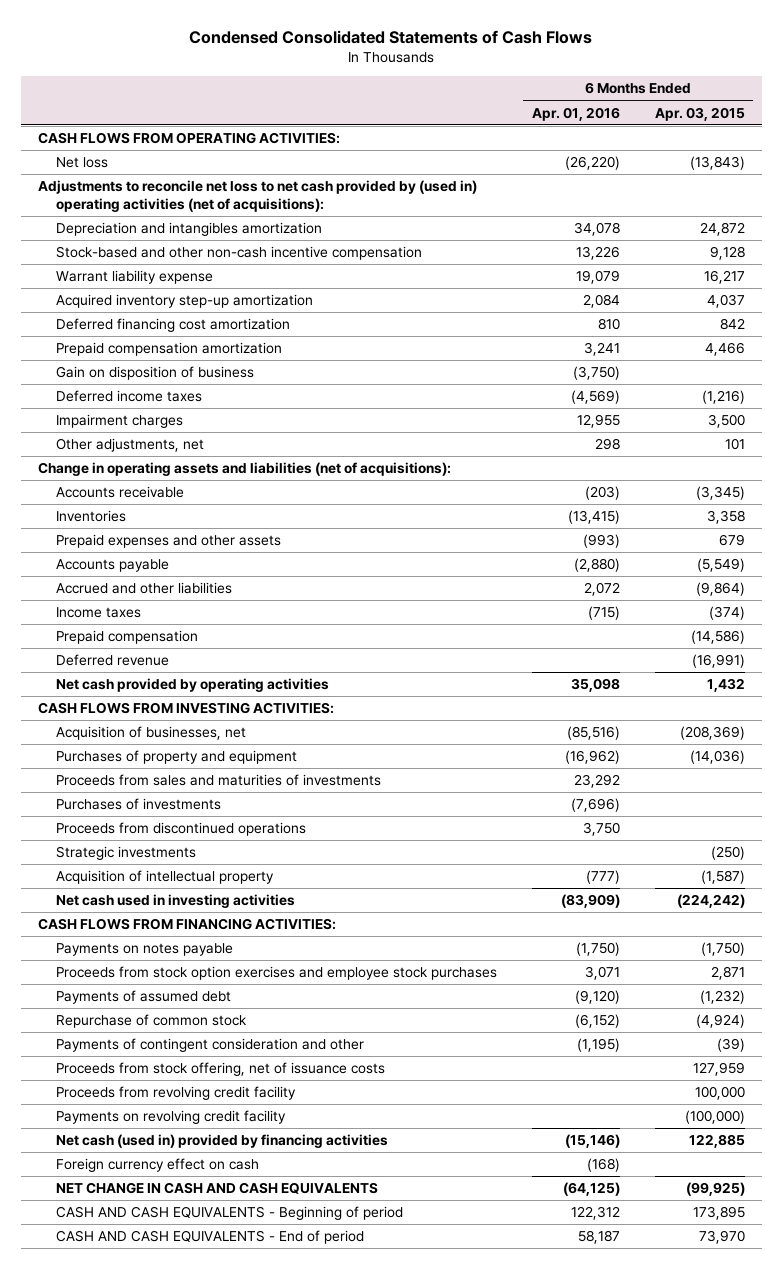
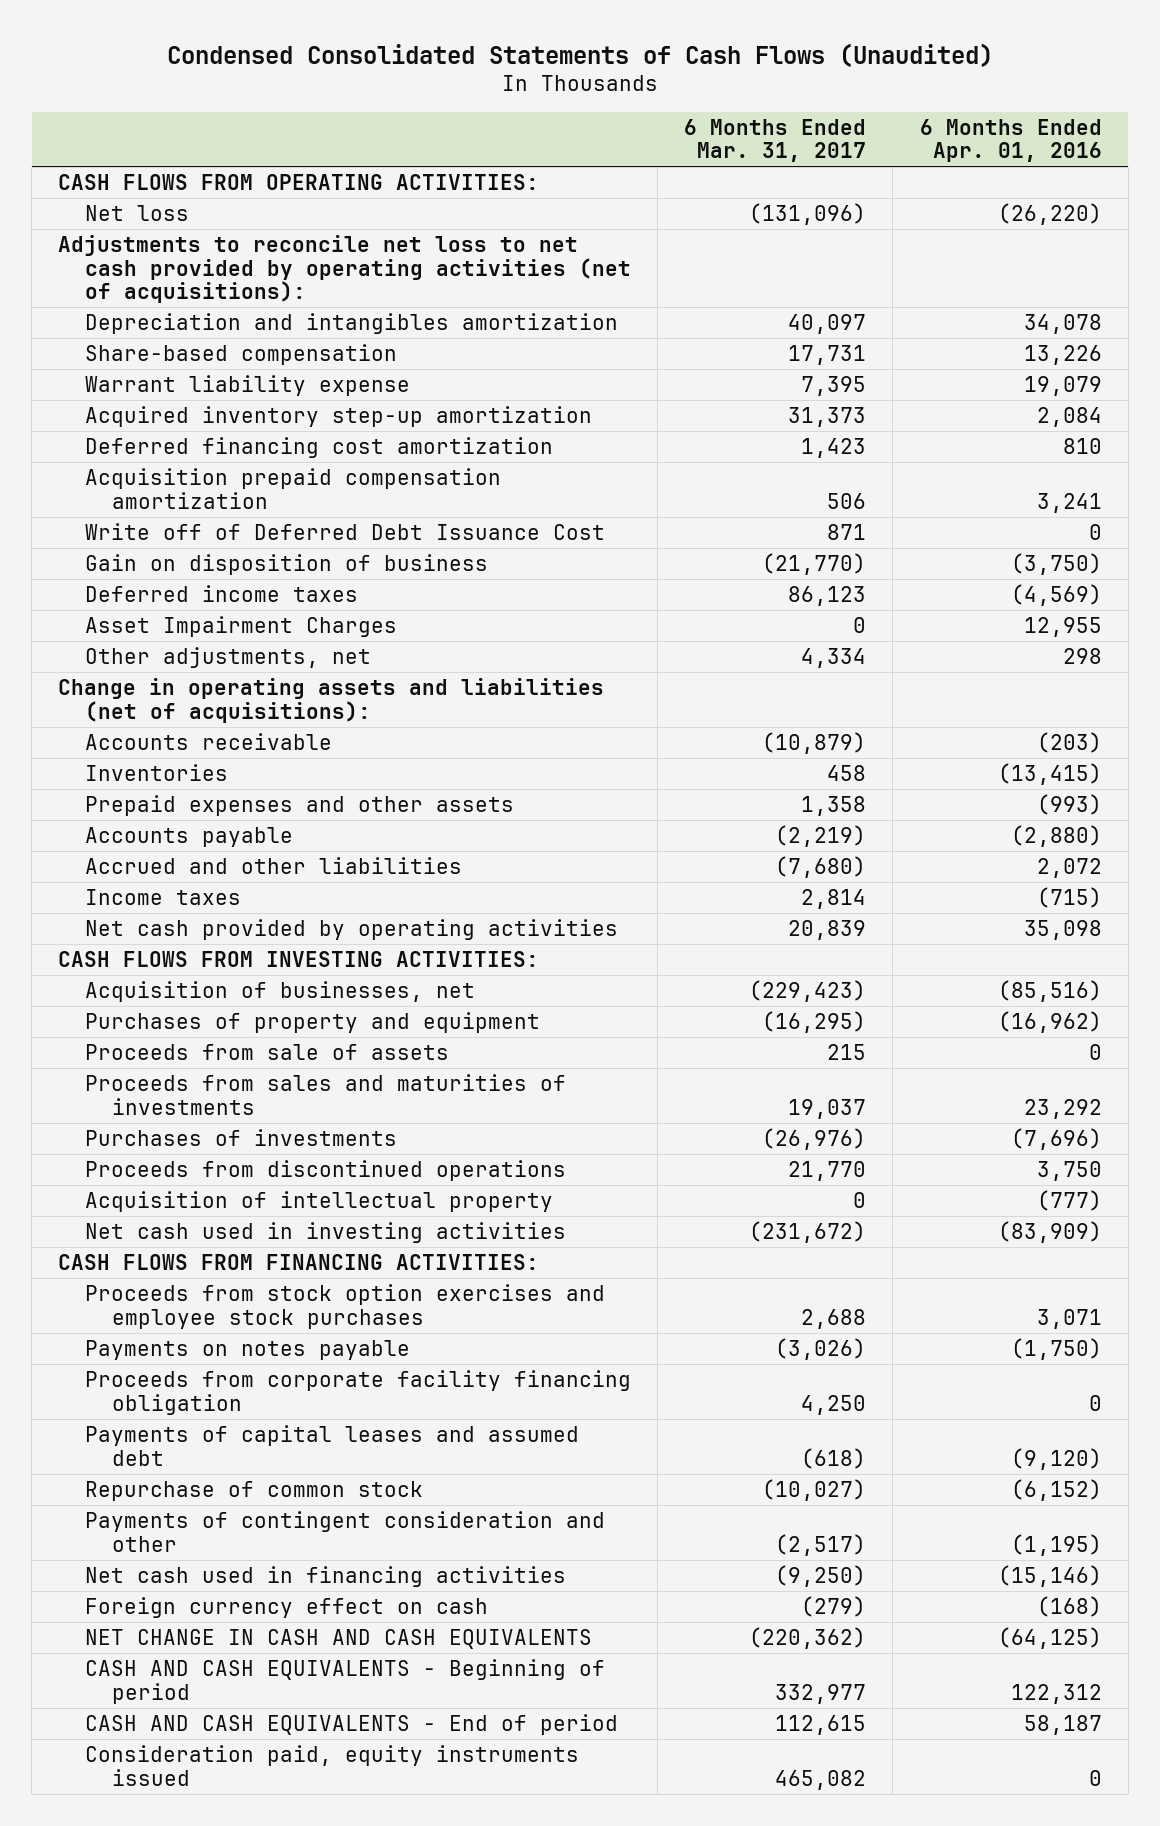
[189,29,593,44] Condensed Consolidated Statements of Cash Flows -> [167,42,994,67] Condensed Consolidated Statements of Cash Flows (Unaudited)
[654,106,745,121] Apr. 03, 2015 -> none
none -> [684,118,867,163] 6 Months Ended Mar. 31, 2017
[38,180,478,212] Adjustments to reconcile net loss to net cash provided by (used in) operating activities (net of acquisitions): -> [58,234,632,304] Adjustments to reconcile net loss to net cash provided by operating activities (net of acquisitions):
[56,246,423,261] Stock-based and other non-cash incentive compensation -> [85,343,398,365] Share-based compensation
[56,342,283,357] Prepaid compensation amortization -> [85,467,502,509] Acquisition prepaid compensation amortization
none -> [85,522,606,540] Write off of Deferred Debt Issuance Cost
[56,414,184,429] Impairment charges -> [85,615,398,637] Asset Impairment Charges
[56,630,199,645] Prepaid compensation -> none
[56,654,170,667] Deferred revenue -> none
none -> [85,1043,450,1060] Proceeds from sale of assets
[56,846,197,861] Strategic investments -> none
[56,943,234,957] Payments on notes payable -> [85,1339,411,1360] Payments on notes payable
none -> [85,1369,632,1415] Proceeds from corporate facility financing obligation
[56,990,232,1005] Payments of assumed debt -> [85,1424,580,1466] Payments of capital leases and assumed debt
[56,1062,386,1077] Proceeds from stock offering, net of issuance costs -> none
[56,1086,297,1101] Proceeds from revolving credit facility -> none
[56,1110,287,1125] Payments on revolving credit facility -> none
[56,1134,389,1149] Net cash (used in) provided by financing activities -> [85,1565,567,1587] Net cash used in financing activities
none -> [85,1744,580,1786] Consideration paid, equity instruments issued

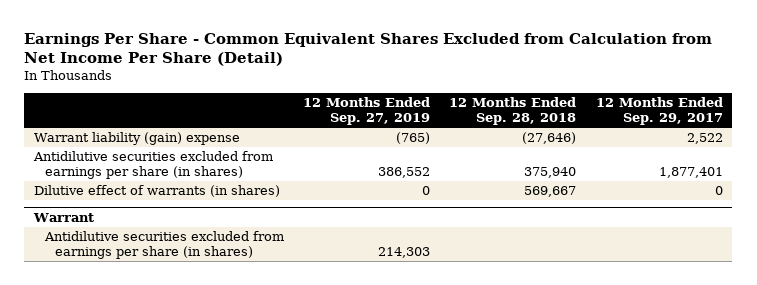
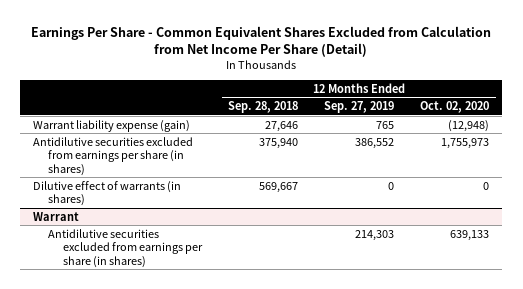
[595,96,723,126] 12 Months Ended Sep. 29, 2017 -> none
none -> [420,100,490,113] Oct. 02, 2020
[33,132,240,146] Warrant liability (gain) expense -> [33,119,191,132] Warrant liability expense (gain)
[395,132,430,145] (765) -> [376,120,395,129] 765
[522,132,577,145] (27,646) -> [265,120,299,132] 27,646

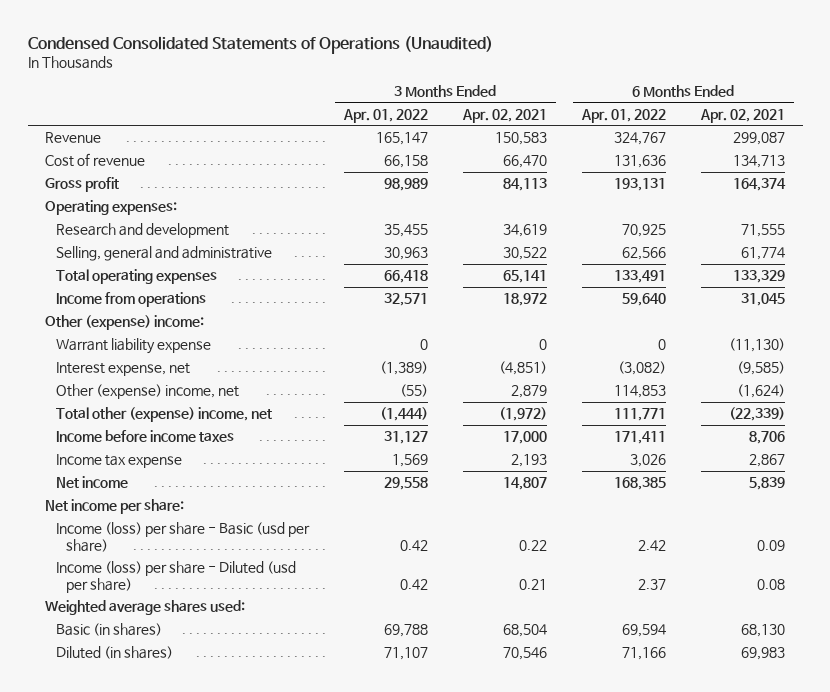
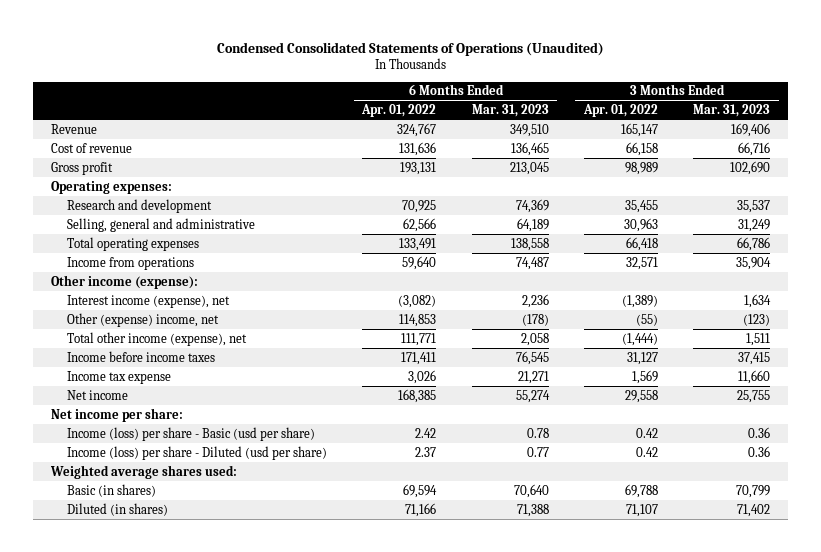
[461,108,547,123] Apr. 02, 2021 -> none
[699,108,785,123] Apr. 02, 2021 -> none
none -> [471,103,549,117] Mar. 31, 2023
none -> [693,103,771,117] Mar. 31, 2023
[55,338,211,355] Warrant liability expense -> none
[45,315,205,331] Other (expense) income: -> [51,274,199,289] Other income (expense):
[55,362,190,377] Interest expense, net -> [67,294,231,308] Interest income (expense), net
[55,407,272,423] Total other (expense) income, net -> [67,331,248,346] Total other income (expense), net

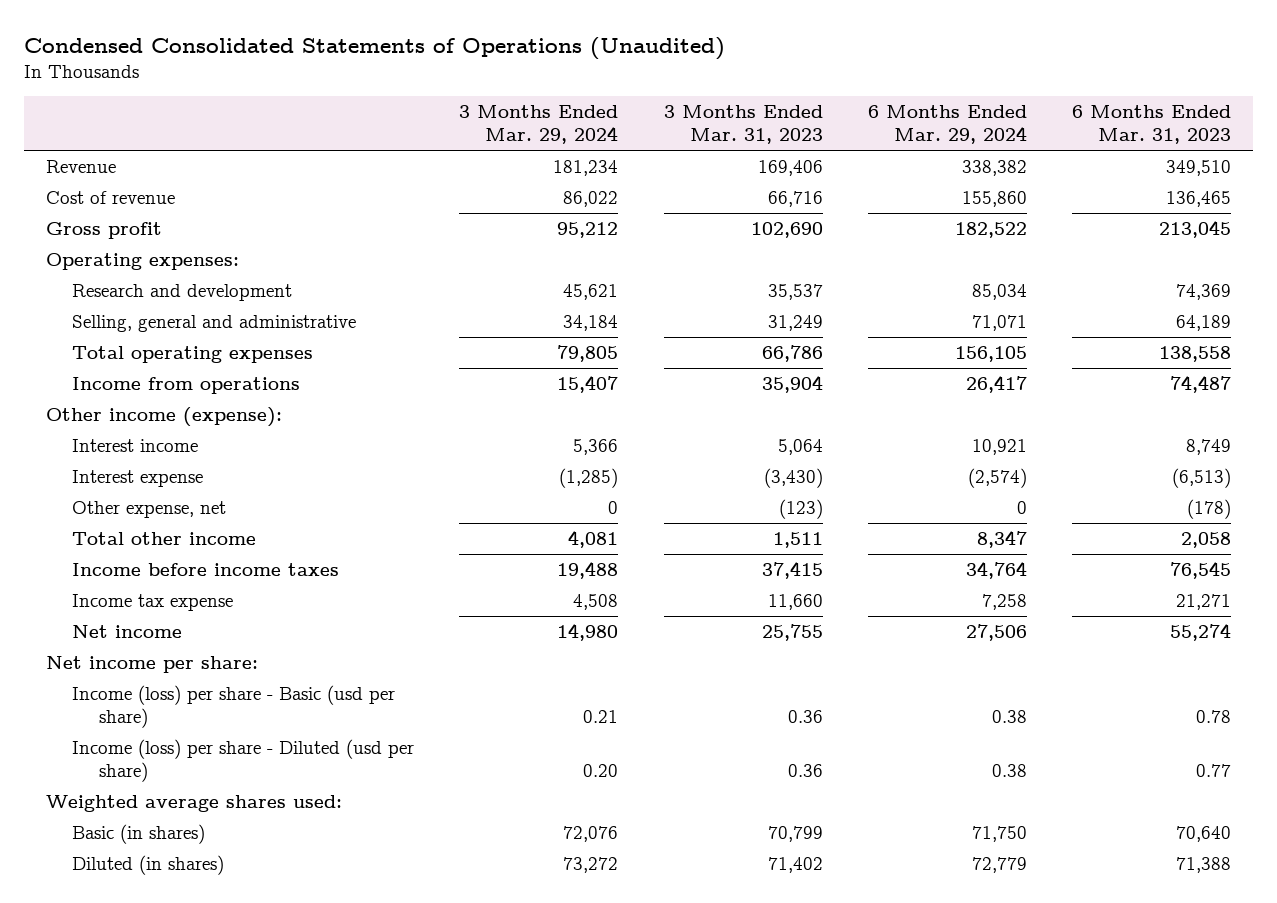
[361,103,437,117] Apr. 01, 2022 -> none
[582,103,658,117] Apr. 01, 2022 -> none
none -> [459,105,619,145] 3 Months Ended Mar. 29, 2024
none -> [867,105,1027,145] 6 Months Ended Mar. 29, 2024
none -> [72,438,199,452] Interest income
[67,294,231,308] Interest income (expense), net -> [72,469,204,487] Interest expense
[521,293,549,308] 2,236 -> [1171,467,1231,488] (6,513)
[744,293,772,308] 1,634 -> [763,467,823,488] (3,430)
[67,312,220,327] Other (expense) income, net -> [72,500,227,518] Other expense, net
[67,331,248,346] Total other income (expense), net -> [72,531,257,545] Total other income

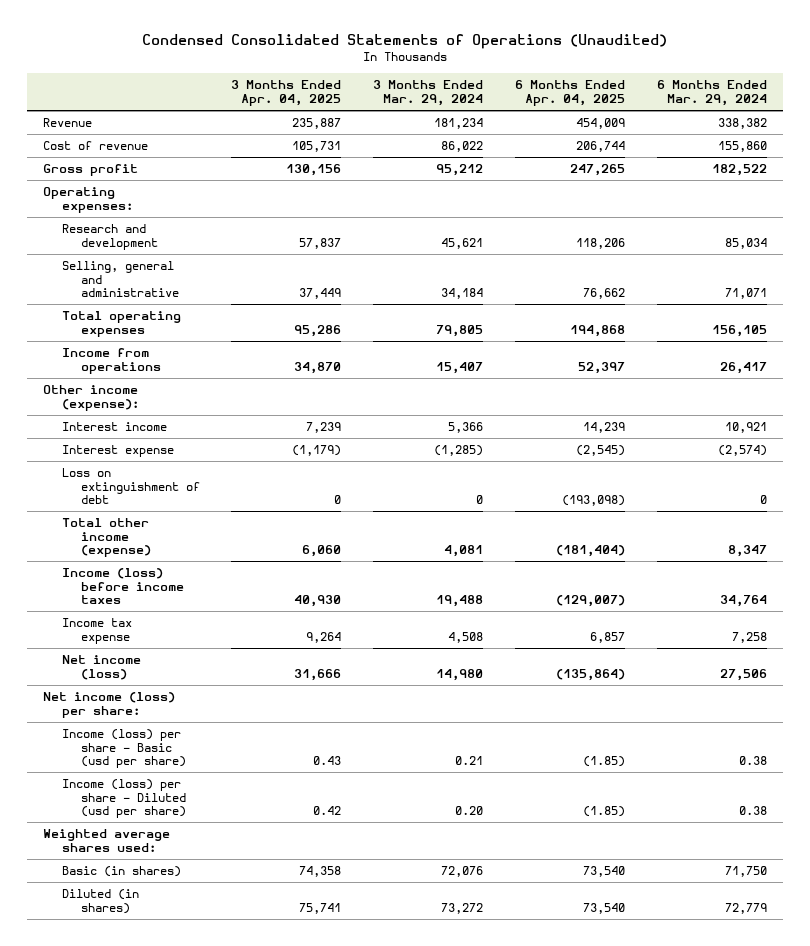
[663,105,823,145] 3 Months Ended Mar. 31, 2023 -> none
[1071,105,1231,145] 6 Months Ended Mar. 31, 2023 -> none
none -> [231,80,342,107] 3 Months Ended Apr. 04, 2025
none -> [515,80,626,107] 6 Months Ended Apr. 04, 2025
[72,500,227,518] Other expense, net -> none
none -> [61,468,200,505] Loss on extinguishment of debt
[72,531,257,545] Total other income -> [61,518,151,558] Total other income (expense)
[72,562,340,576] Income before income taxes -> [61,568,184,605] Income (loss) before income taxes
[72,624,183,638] Net income -> [61,655,141,680] Net income (loss)
[46,655,259,673] Net income per share: -> [42,692,175,718] Net income (loss) per share:

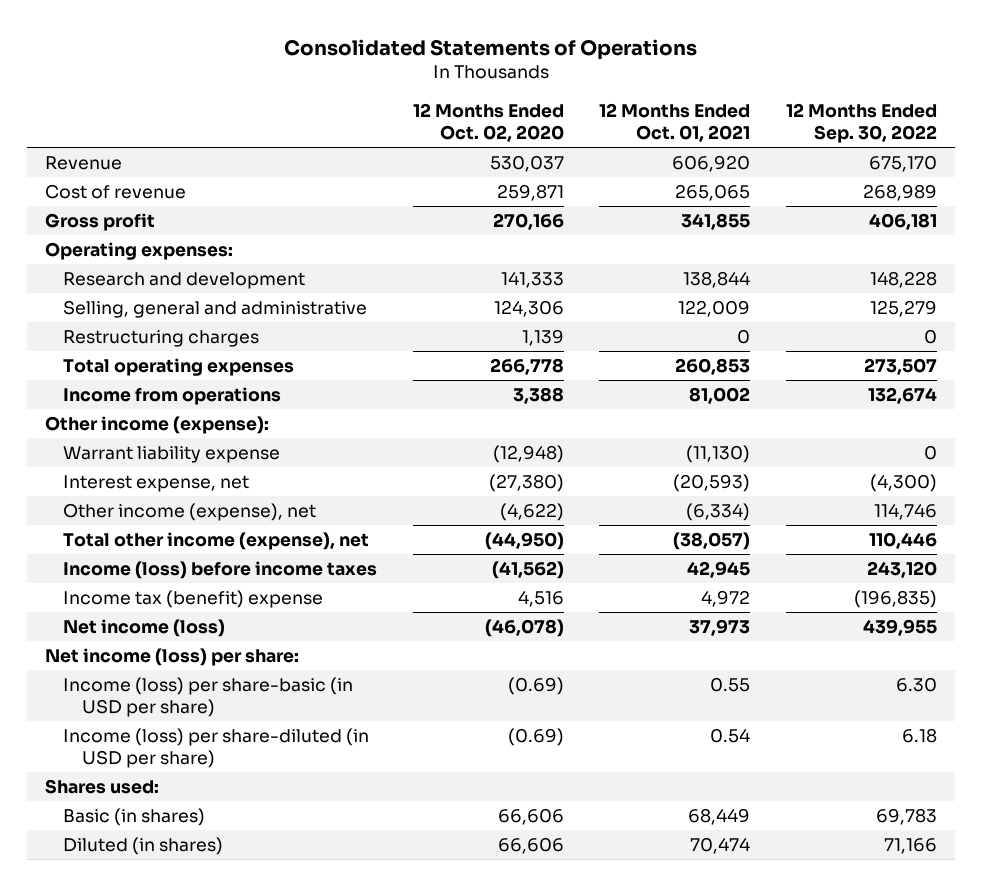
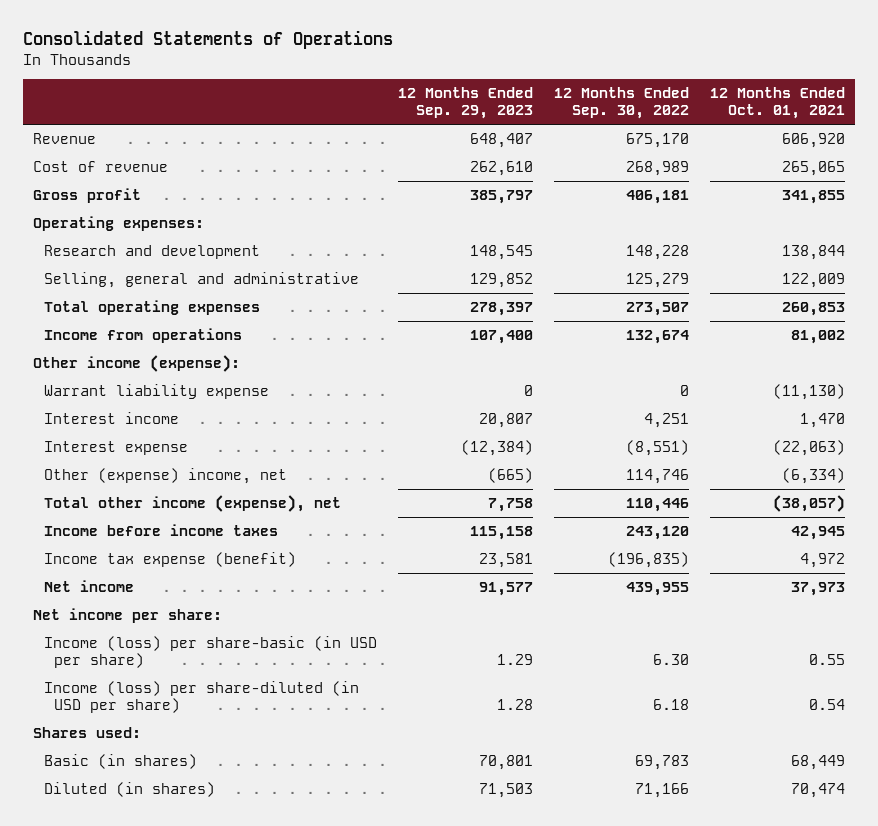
[412,102,564,142] 12 Months Ended Oct. 02, 2020 -> none
none -> [397,87,533,120] 12 Months Ended Sep. 29, 2023
[63,330,260,348] Restructuring charges -> none
none -> [43,411,179,424] Interest income
[63,475,250,493] Interest expense, net -> [43,440,188,455] Interest expense
[673,474,751,493] (20,593) -> [772,439,845,456] (22,063)
[869,474,937,493] (4,300) -> [625,439,689,456] (8,551)
[63,503,317,522] Other income (expense), net -> [43,467,287,484] Other (expense) income, net
[63,561,378,580] Income (loss) before income taxes -> [43,523,278,536] Income before income taxes
[63,590,324,609] Income tax (benefit) expense -> [43,551,296,567] Income tax expense (benefit)
[63,619,226,638] Net income (loss) -> [43,579,134,592] Net income
[45,648,300,667] Net income (loss) per share: -> [33,607,223,623] Net income per share:

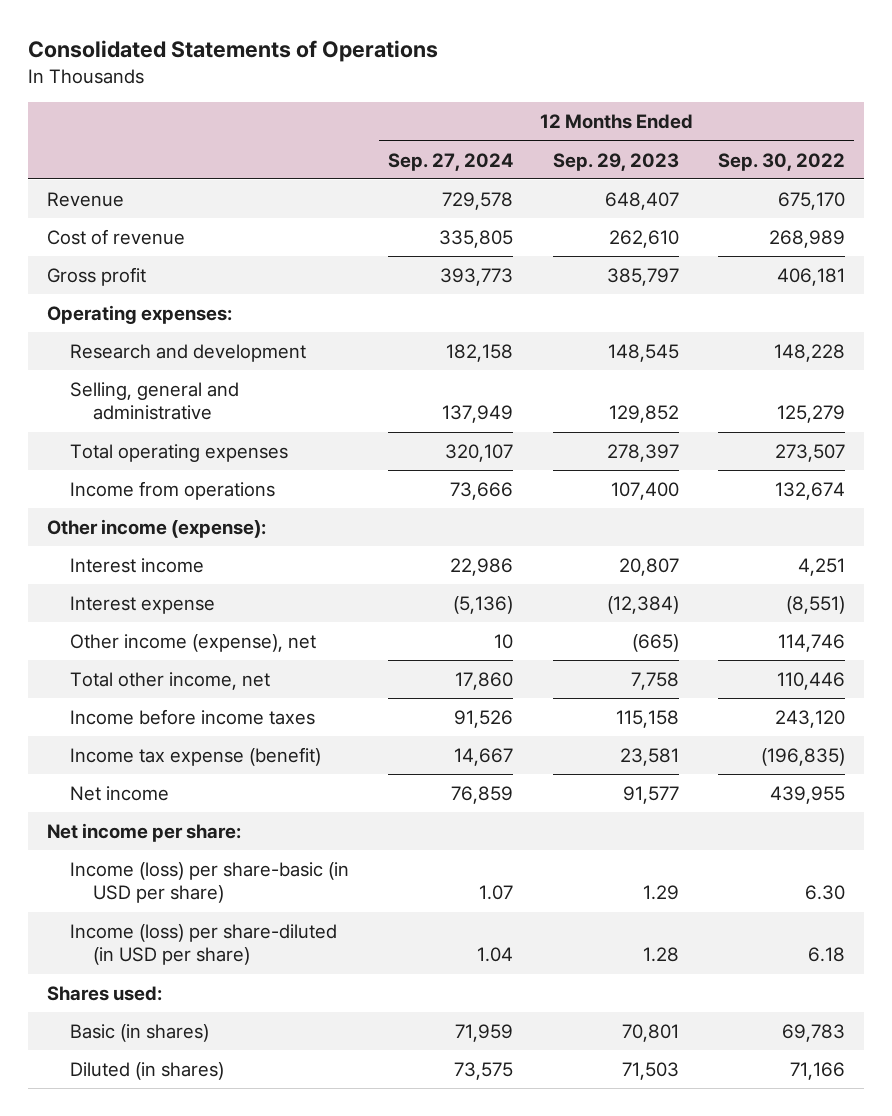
[709,87,845,120] 12 Months Ended Oct. 01, 2021 -> none
none -> [388,152,514,171] Sep. 27, 2024
[43,383,269,399] Warrant liability expense -> none
[43,467,287,484] Other (expense) income, net -> [70,633,317,652] Other income (expense), net
[43,494,341,512] Total other income (expense), net -> [70,671,271,690] Total other income, net

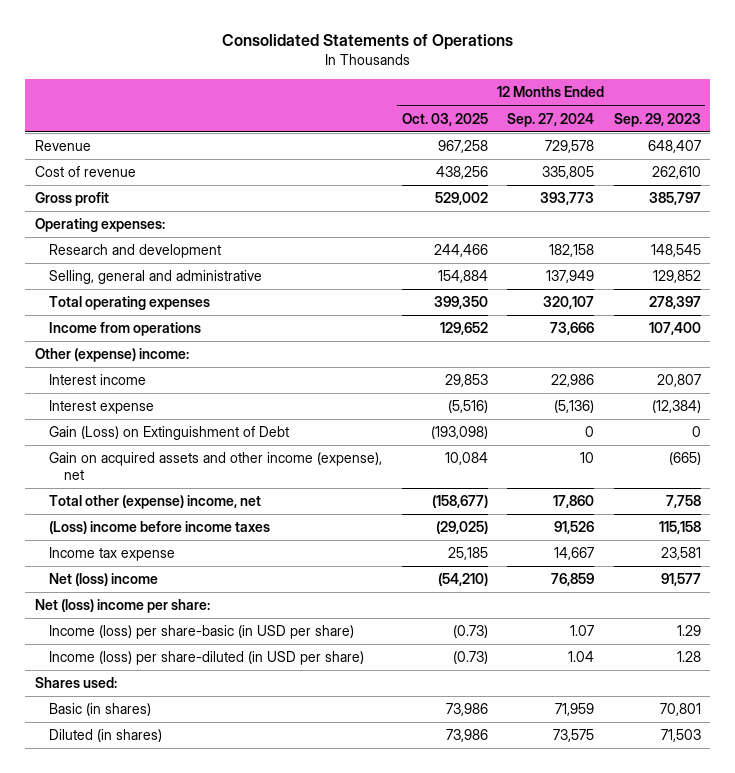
[717,152,845,171] Sep. 30, 2022 -> none
none -> [401,112,488,126] Oct. 03, 2025
[47,518,267,538] Other income (expense): -> [34,348,189,363] Other (expense) income:
none -> [49,426,290,441] Gain (Loss) on Extinguishment of Debt
[70,633,317,652] Other income (expense), net -> [49,452,383,480] Gain on acquired assets and other income (expense), net
[70,671,271,690] Total other income, net -> [49,495,262,510] Total other (expense) income, net
[70,708,316,725] Income before income taxes -> [49,521,271,535] (Loss) income before income taxes
[70,746,322,766] Income tax expense (benefit) -> [49,547,176,562] Income tax expense
[70,785,170,801] Net income -> [49,573,159,587] Net (loss) income
[47,822,242,842] Net income per share: -> [34,599,210,614] Net (loss) income per share:

